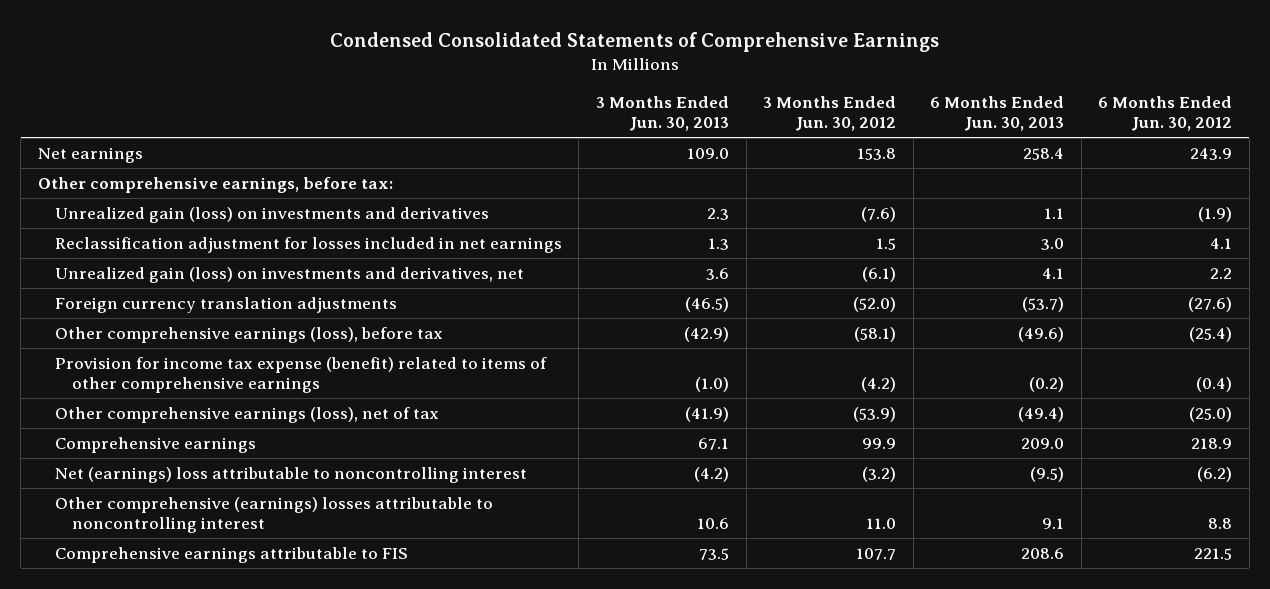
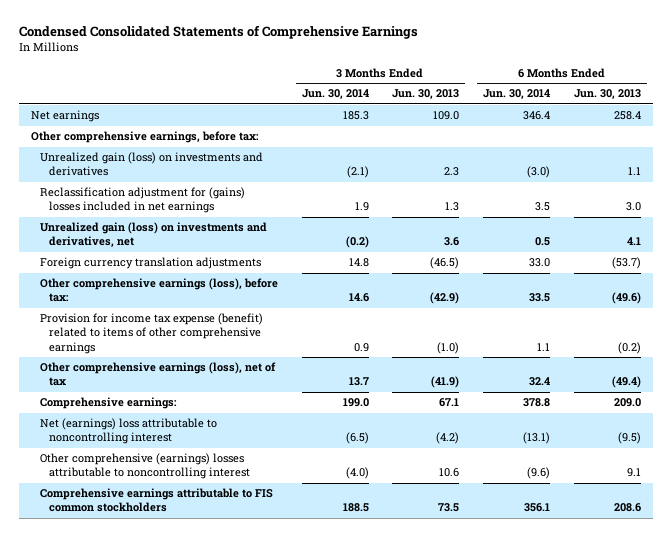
[763,96,897,132] 3 Months Ended Jun. 30, 2012 -> none
[1098,96,1233,132] 6 Months Ended Jun. 30, 2012 -> none
none -> [301,89,369,100] Jun. 30, 2014
none -> [483,89,551,100] Jun. 30, 2014
[54,236,562,253] Reclassification adjustment for losses included in net earnings -> [39,187,245,214] Reclassification adjustment for (gains) losses included in net earnings
[54,326,443,343] Other comprehensive earnings (loss), before tax -> [39,278,278,303] Other comprehensive earnings (loss), before tax:
[54,436,256,453] Comprehensive earnings -> [39,397,177,410] Comprehensive earnings:
[54,546,408,563] Comprehensive earnings attributable to FIS -> [39,488,273,513] Comprehensive earnings attributable to FIS common stockholders

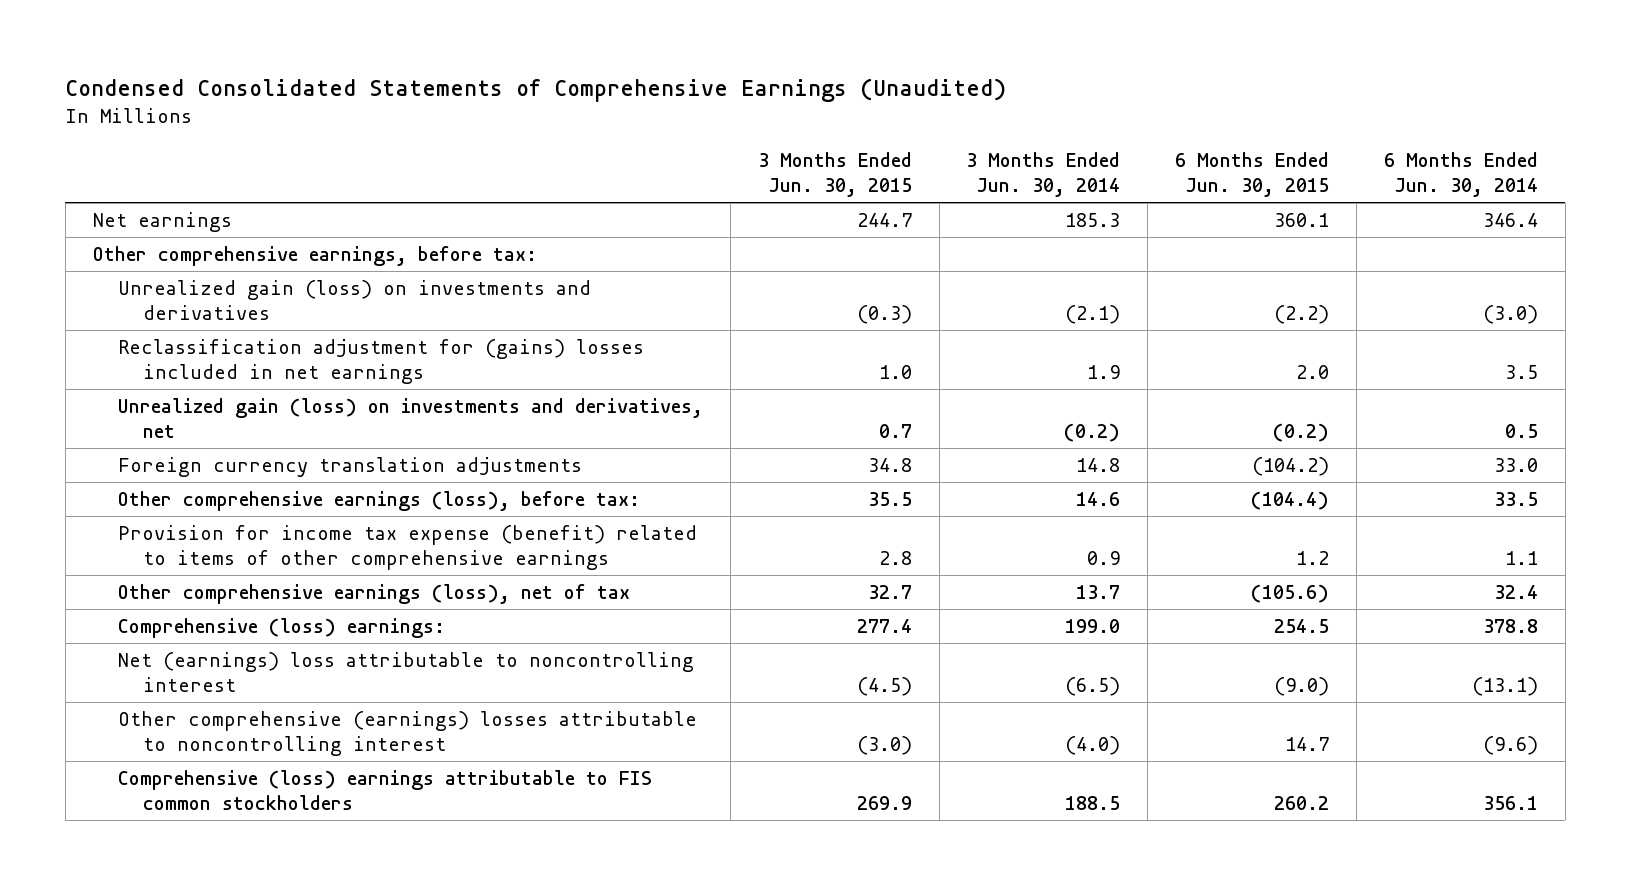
[18,25,418,40] Condensed Consolidated Statements of Comprehensive Earnings -> [65,78,1007,103] Condensed Consolidated Statements of Comprehensive Earnings (Unaudited)
[392,89,460,100] Jun. 30, 2013 -> none
[573,89,641,100] Jun. 30, 2013 -> none
none -> [757,152,912,198] 3 Months Ended Jun. 30, 2015
none -> [1175,152,1330,198] 6 Months Ended Jun. 30, 2015
[39,397,177,410] Comprehensive earnings: -> [117,618,445,639] Comprehensive (loss) earnings:
[39,488,273,513] Comprehensive earnings attributable to FIS common stockholders -> [117,770,652,810] Comprehensive (loss) earnings attributable to FIS common stockholders

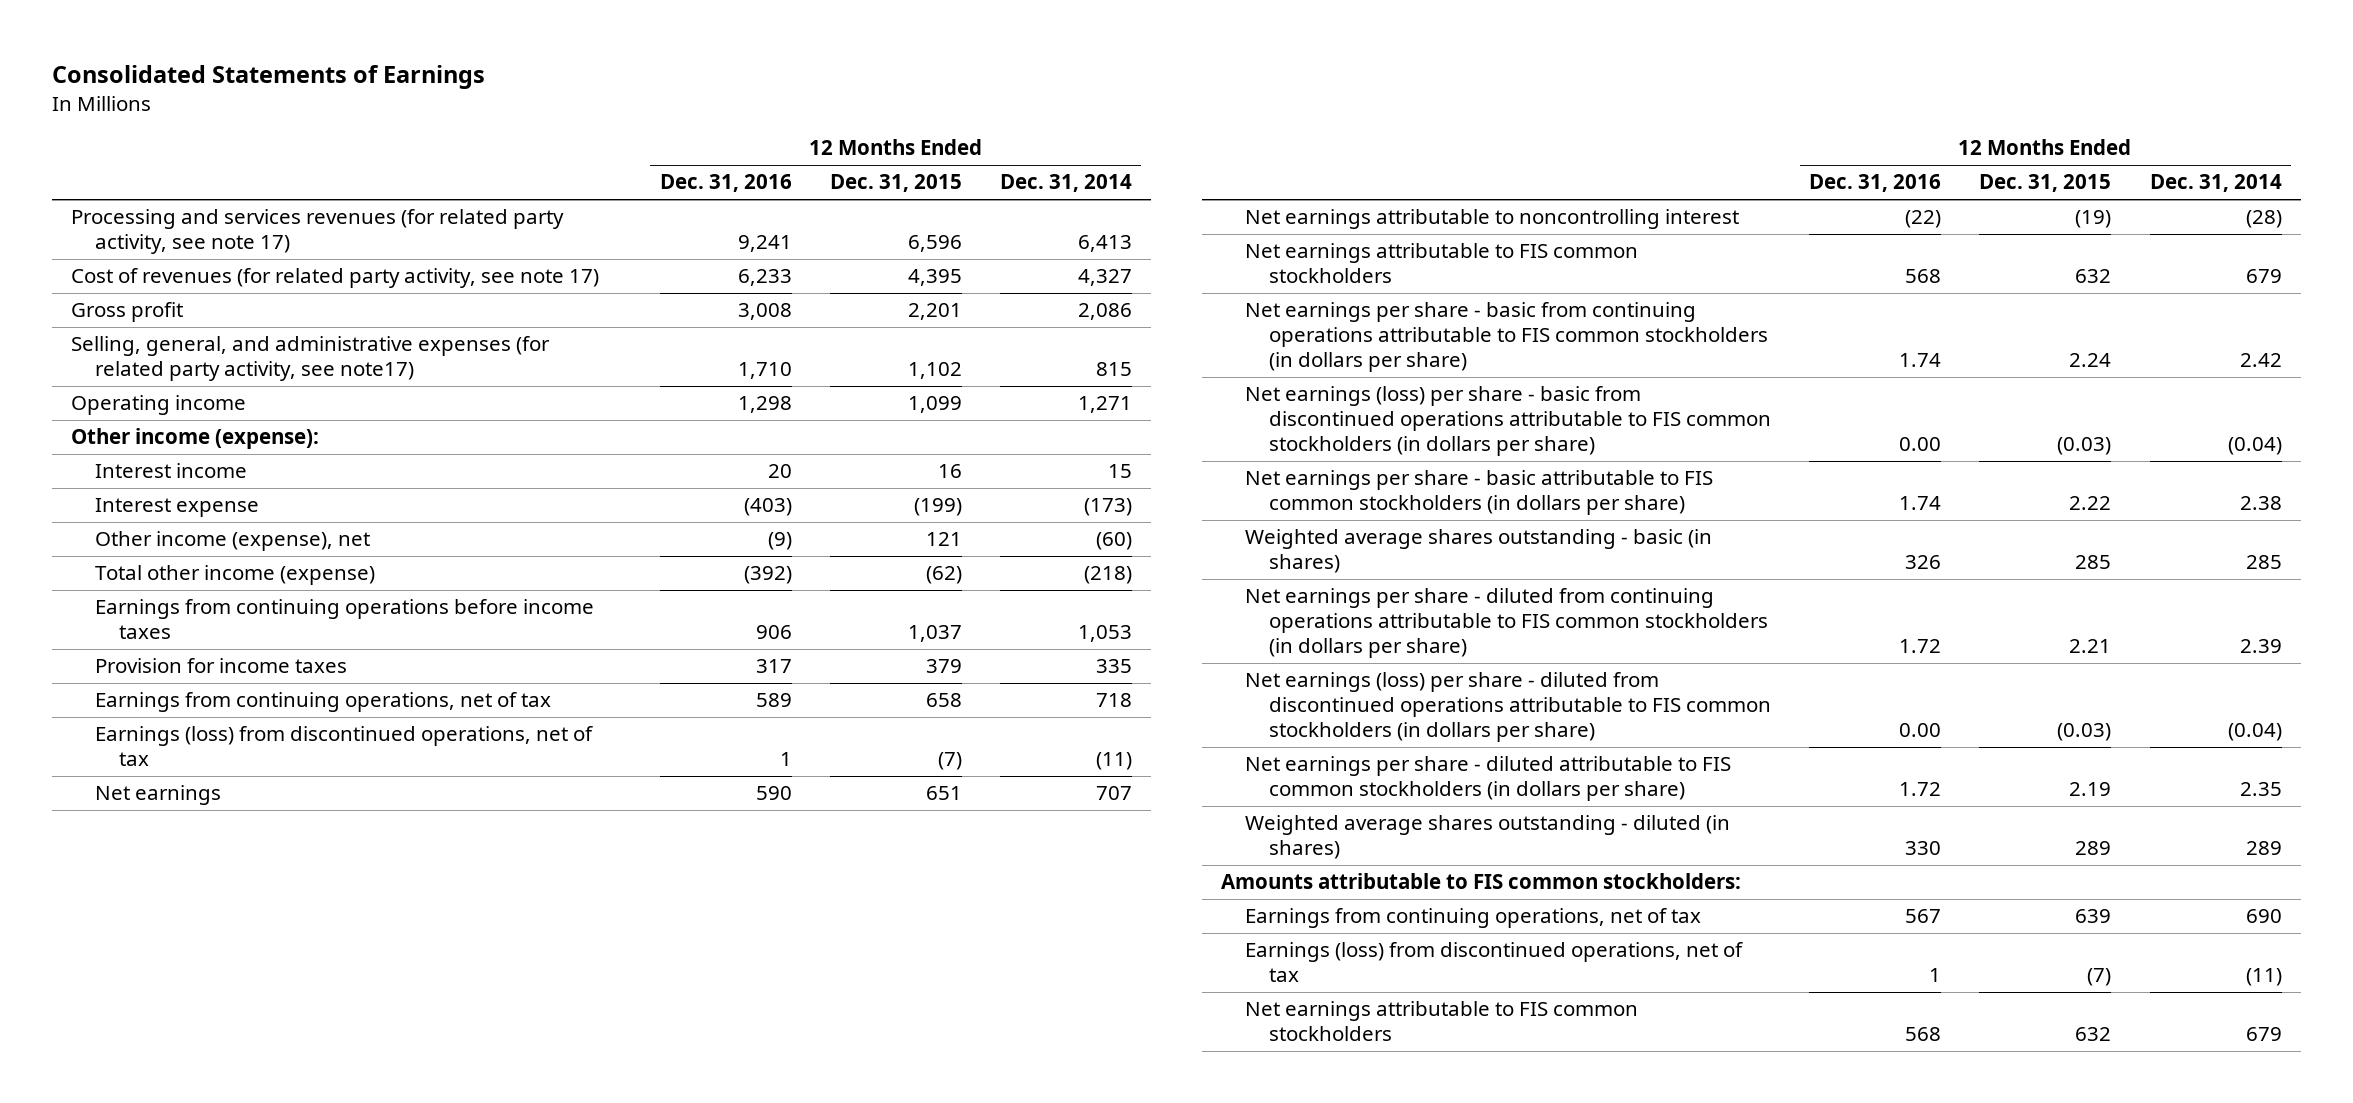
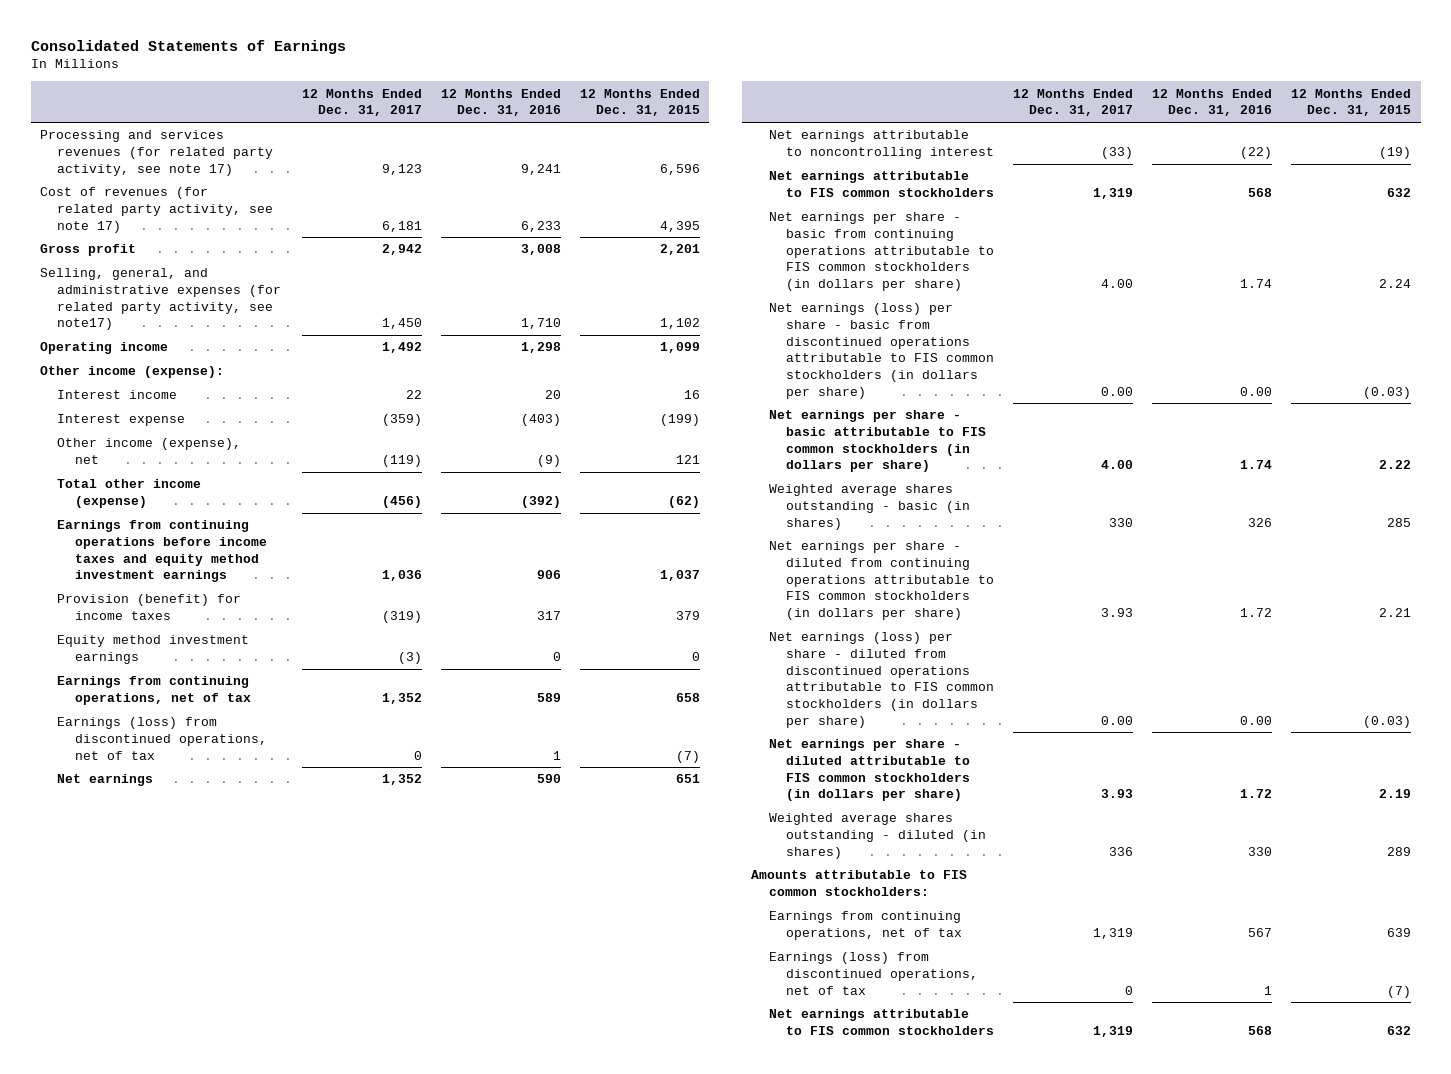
[999,174,1132,193] Dec. 31, 2014 -> none
none -> [301,88,422,117] 12 Months Ended Dec. 31, 2017
[95,599,595,640] Earnings from continuing operations before income taxes -> [57,520,267,583] Earnings from continuing operations before income taxes and equity method investment earnings
[95,658,348,674] Provision for income taxes -> [57,594,242,621] Provision (benefit) for income taxes
none -> [57,635,250,665] Equity method investment earnings

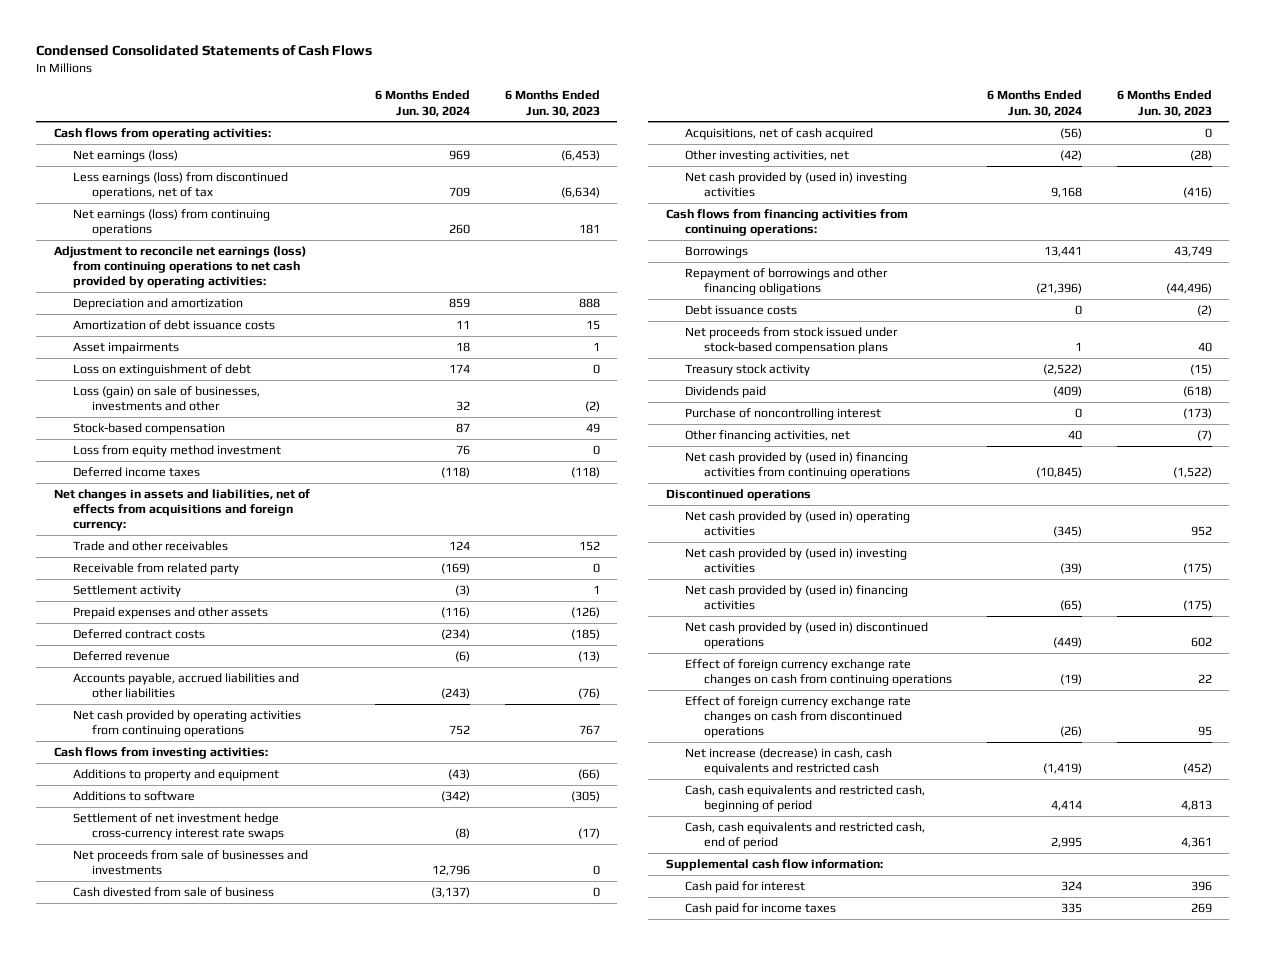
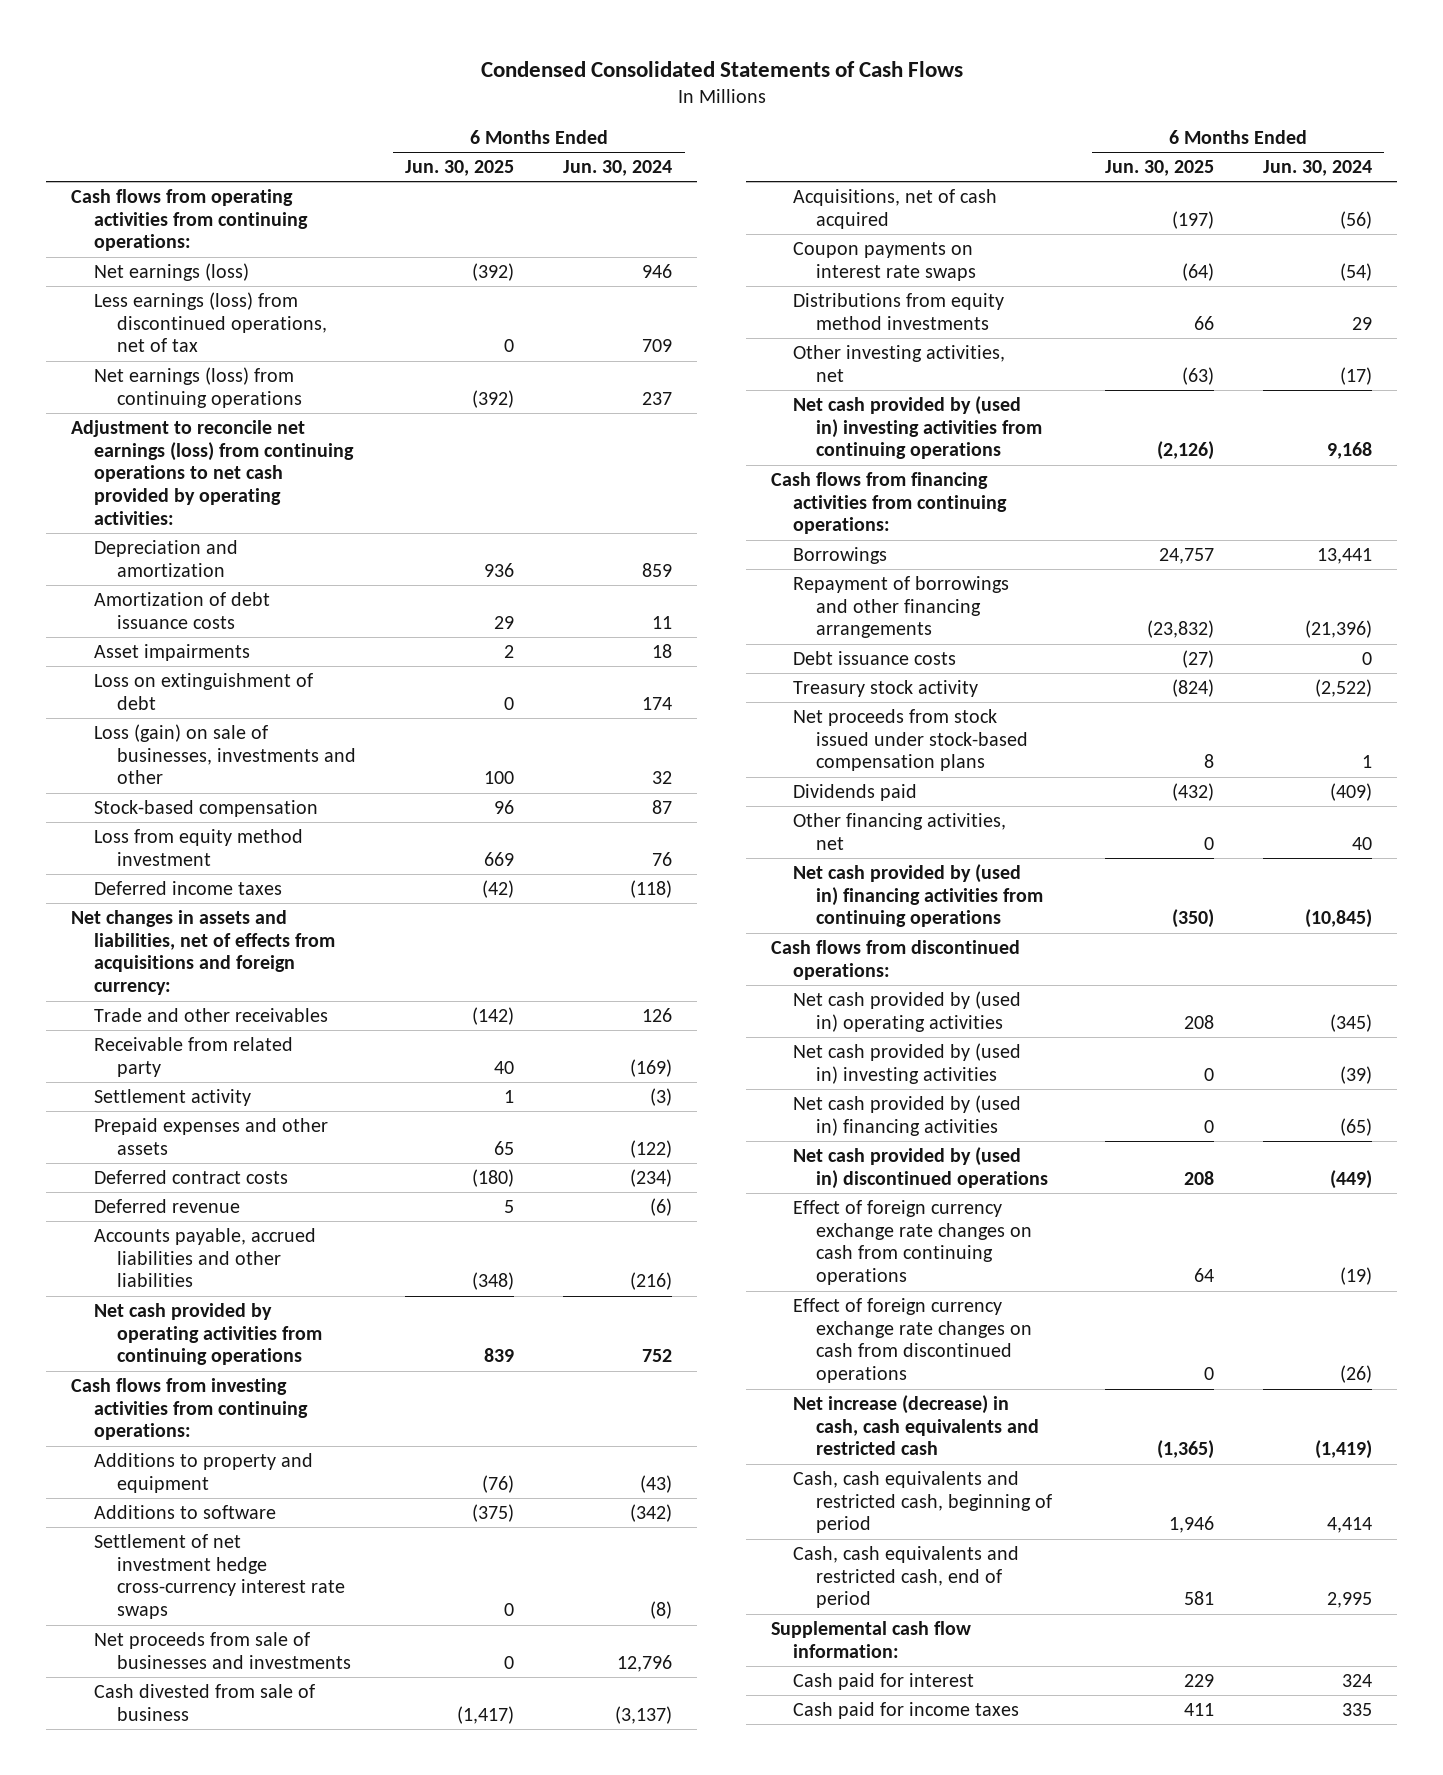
[504,90,600,117] 6 Months Ended Jun. 30, 2023 -> none
none -> [405,160,515,177] Jun. 30, 2025
[53,127,271,140] Cash flows from operating activities: -> [71,189,308,252] Cash flows from operating activities from continuing operations:
[449,149,471,160] 969 -> [642,264,673,279] 946
[449,224,471,235] 260 -> [642,391,673,405] 237
[449,540,471,550] 124 -> [642,1008,673,1023] 126
[441,606,471,618] (116) -> [630,1139,673,1158] (122)
[441,688,471,700] (243) -> [630,1272,673,1291] (216)
[53,746,268,759] Cash flows from investing activities: -> [71,1378,308,1441] Cash flows from investing activities from continuing operations:
none -> [793,242,977,281] Coupon payments on interest rate swaps
none -> [793,293,1005,330] Distributions from equity method investments
[1060,149,1083,161] (42) -> [1340,366,1373,385] (17)
[684,171,907,198] Net cash provided by (used in) investing activities -> [793,396,1043,460] Net cash provided by (used in) investing activities from continuing operations
[684,267,888,296] Repayment of borrowings and other financing obligations -> [793,576,1010,639] Repayment of borrowings and other financing arrangements
[684,326,898,355] Net proceeds from stock issued under stock-based compensation plans -> [793,709,1029,772] Net proceeds from stock issued under stock-based compensation plans
[684,407,881,420] Purchase of noncontrolling interest -> none
[665,488,811,501] Discontinued operations -> [770,940,1020,980] Cash flows from discontinued operations:

